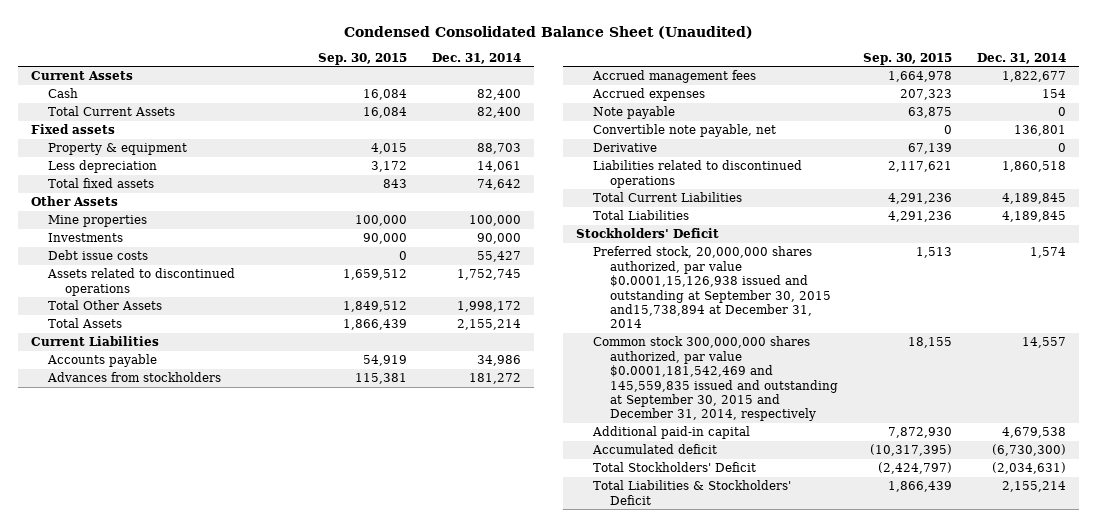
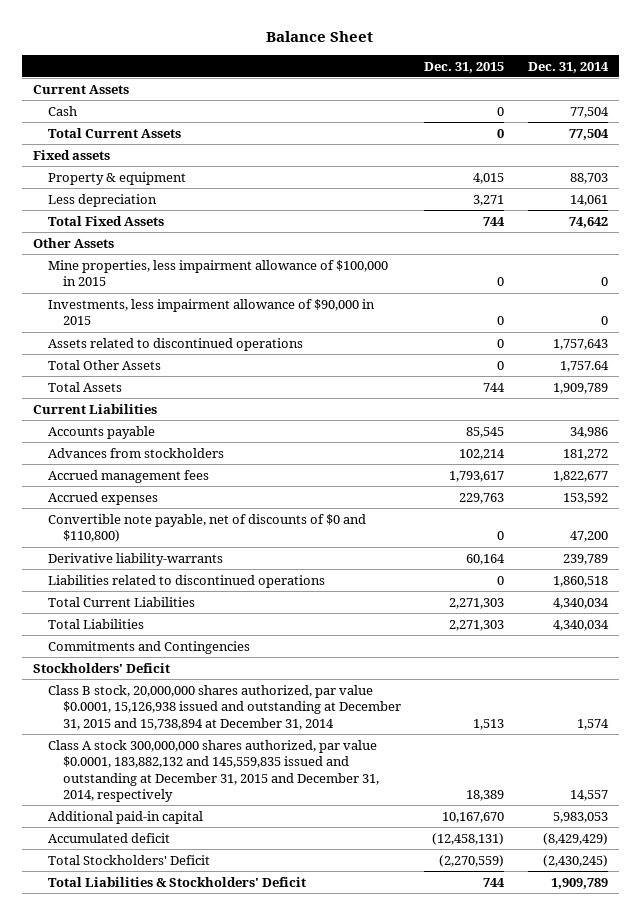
[343,25,753,39] Condensed Consolidated Balance Sheet (Unaudited) -> [266,30,374,42] Balance Sheet
[318,52,408,65] Sep. 30, 2015 -> none
none -> [424,61,505,73] Dec. 31, 2015
[477,89,522,101] 82,400 -> [569,106,609,118] 77,504
[477,107,522,119] 82,400 -> [568,128,609,140] 77,504
[48,178,155,189] Total fixed assets -> [48,215,165,226] Total Fixed Assets
[48,233,124,243] Investments -> none
[48,250,149,261] Debt issue costs -> none
[48,215,148,228] Mine properties -> [48,259,389,287] Mine properties, less impairment allowance of $100,000 in 2015
[469,215,522,227] 100,000 -> [600,277,608,287] 0
none -> [48,298,376,326] Investments, less impairment allowance of $90,000 in 2015
[457,269,522,281] 1,752,745 -> [552,338,608,350] 1,757,643
[457,301,522,313] 1,998,172 -> [559,360,609,372] 1,757.64
[457,319,522,331] 2,155,214 -> [552,382,608,394] 1,909,789
[592,106,675,120] Note payable -> none
[592,143,657,153] Derivative -> none
[1042,89,1067,99] 154 -> [562,492,608,504] 153,592
[592,124,776,138] Convertible note payable, net -> [48,513,367,543] Convertible note payable, net of discounts of $0 and $110,800)
[1014,125,1067,137] 136,801 -> [569,531,608,543] 47,200
none -> [48,552,224,566] Derivative liability-warrants
[1002,193,1067,205] 4,189,845 -> [552,597,609,609] 4,340,034
[1002,211,1067,223] 4,189,845 -> [552,619,609,631] 4,340,034
none -> [48,640,251,654] Commitments and Contingencies
[592,246,831,329] Preferred stock, 20,000,000 shares authorized, par value $0.0001,15,126,938 issued and outstanding at September 30, 2015 and15,738,894 at December 31, 2014 -> [48,684,402,730] Class B stock, 20,000,000 shares authorized, par value $0.0001, 15,126,938 issued and outstanding at December 31, 2015 and 15,738,894 at December 31, 2014
[592,336,838,422] Common stock 300,000,000 shares authorized, par value $0.0001,181,542,469 and 145,559,835 issued and outstanding at September 30, 2015 and December 31, 2014, respectively -> [48,739,380,803] Class A stock 300,000,000 shares authorized, par value $0.0001, 183,882,132 and 145,559,835 issued and outstanding at December 31, 2015 and December 31, 2014, respectively
[1002,427,1067,439] 4,679,538 -> [552,811,608,823] 5,983,053
[992,444,1067,457] (6,730,300) -> [542,832,608,845] (8,429,429)
[992,462,1067,475] (2,034,631) -> [542,854,608,867] (2,430,245)
[1002,481,1067,493] 2,155,214 -> [550,877,608,889] 1,909,789

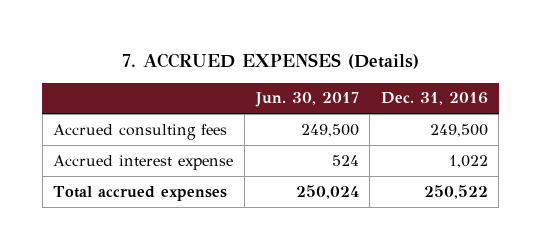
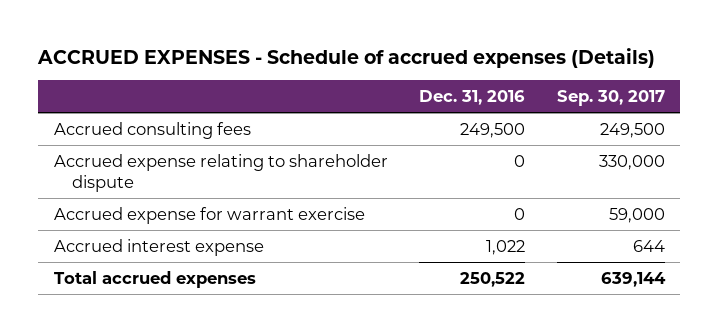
[121,52,419,69] 7. ACCRUED EXPENSES (Details) -> [37,47,656,68] ACCRUED EXPENSES - Schedule of accrued expenses (Details)
[254,92,359,108] Jun. 30, 2017 -> none
none -> [556,90,665,107] Sep. 30, 2017
none -> [53,153,388,192] Accrued expense relating to shareholder dispute
none -> [53,206,365,224] Accrued expense for warrant exercise

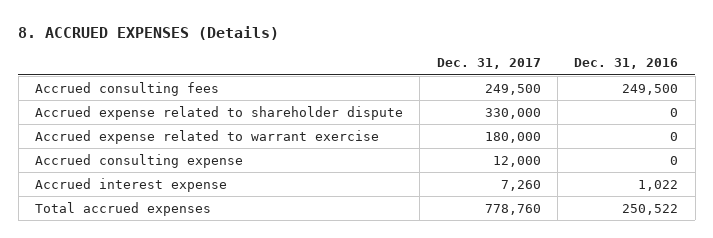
[37,47,656,68] ACCRUED EXPENSES - Schedule of accrued expenses (Details) -> [18,26,280,41] 8. ACCRUED EXPENSES (Details)
[556,90,665,107] Sep. 30, 2017 -> none
none -> [436,58,541,70] Dec. 31, 2017
[53,153,388,192] Accrued expense relating to shareholder dispute -> [35,105,404,120] Accrued expense related to shareholder dispute
[53,206,365,224] Accrued expense for warrant exercise -> [35,129,380,144] Accrued expense related to warrant exercise
none -> [35,153,244,168] Accrued consulting expense

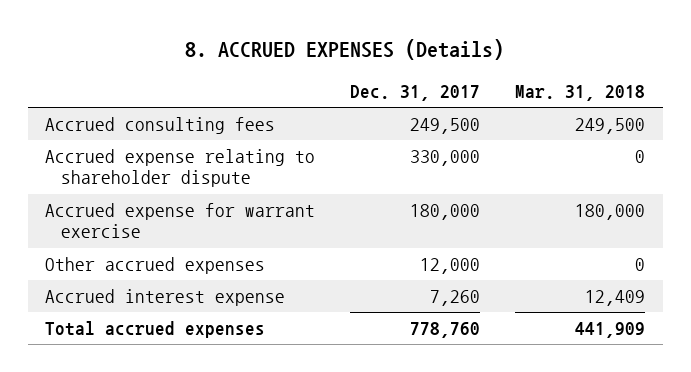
[574,58,679,70] Dec. 31, 2016 -> none
none -> [515,84,646,101] Mar. 31, 2018
[35,153,244,168] Accrued consulting expense -> none
[35,105,404,120] Accrued expense related to shareholder dispute -> [45,149,316,188] Accrued expense relating to shareholder dispute
[35,129,380,144] Accrued expense related to warrant exercise -> [45,203,316,239] Accrued expense for warrant exercise
none -> [45,257,266,275] Other accrued expenses

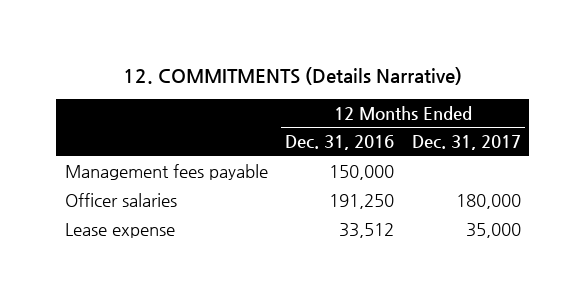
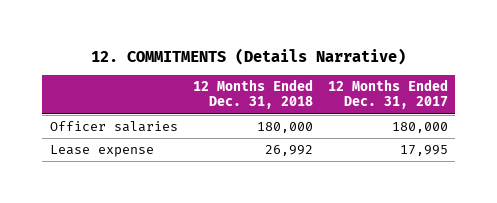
[285,135,395,151] Dec. 31, 2016 -> none
none -> [192,79,313,110] 12 Months Ended Dec. 31, 2018
[64,164,268,181] Management fees payable -> none
[465,223,521,239] 35,000 -> [399,145,448,157] 17,995

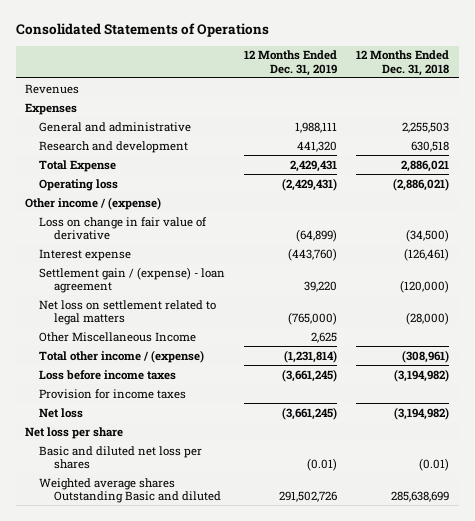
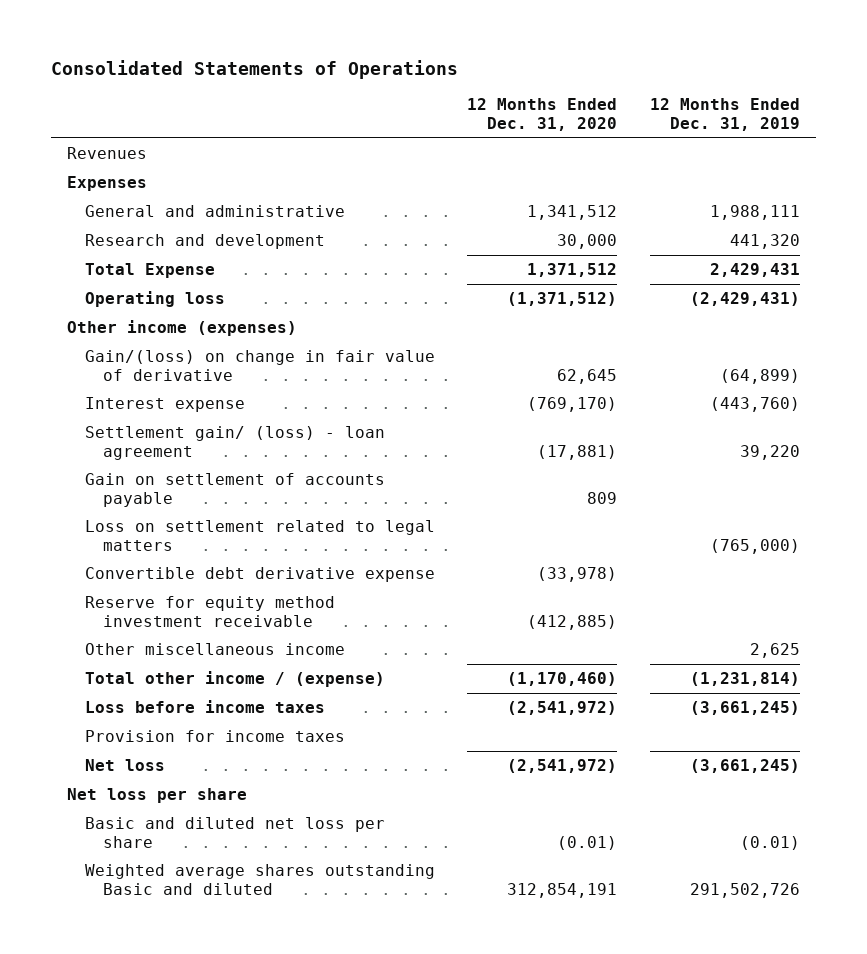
[356,50,450,76] 12 Months Ended Dec. 31, 2018 -> none
none -> [467,98,618,131] 12 Months Ended Dec. 31, 2020
[25,196,162,210] Other income / (expense) -> [66,320,297,337] Other income (expenses)
[39,216,208,241] Loss on change in fair value of derivative -> [84,350,435,381] Gain/(loss) on change in fair value of derivative
[39,266,226,294] Settlement gain / (expense) - loan agreement -> [84,426,385,460] Settlement gain/ (loss) - loan agreement
none -> [84,473,385,507] Gain on settlement of accounts payable
[39,299,217,326] Net loss on settlement related to legal matters -> [84,520,435,551] Loss on settlement related to legal matters
none -> [84,567,435,583] Convertible debt derivative expense
none -> [84,596,335,627] Reserve for equity method investment receivable
[39,331,197,342] Other Miscellaneous Income -> [84,643,345,656] Other miscellaneous income
[39,445,203,470] Basic and diluted net loss per shares -> [84,817,385,848] Basic and diluted net loss per share
[39,477,221,504] Weighted average shares Outstanding Basic and diluted -> [84,864,435,895] Weighted average shares outstanding Basic and diluted

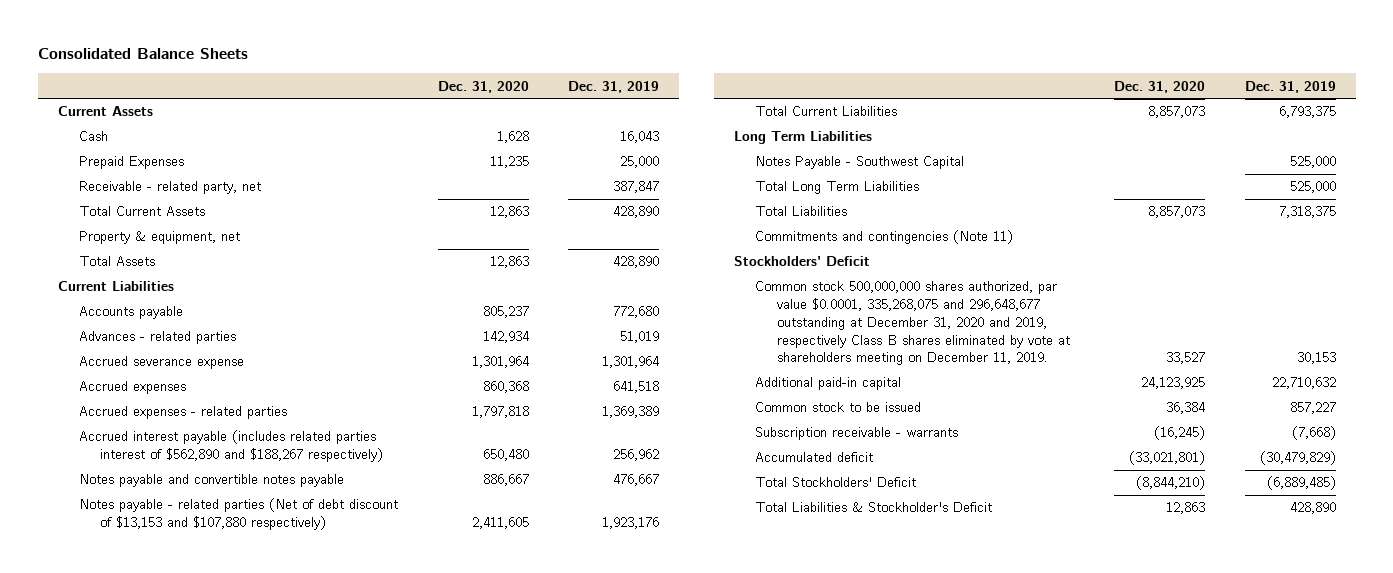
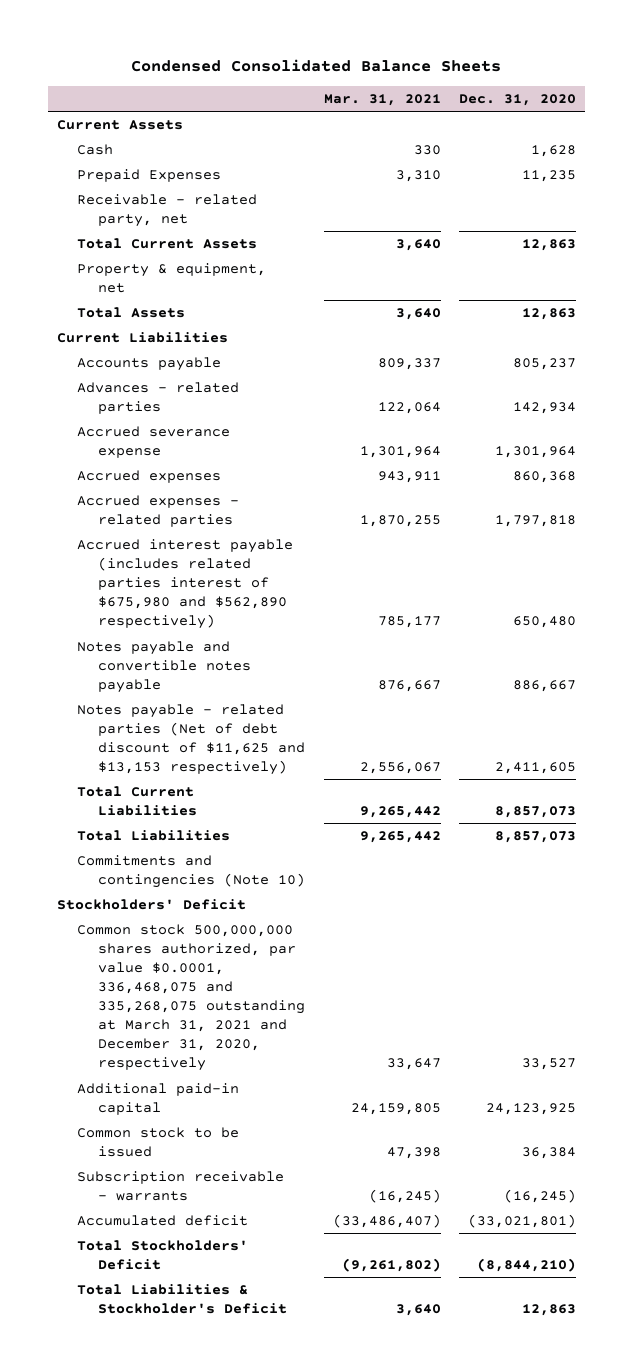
[37,48,248,60] Consolidated Balance Sheets -> [131,58,502,72] Condensed Consolidated Balance Sheets
[568,80,660,93] Dec. 31, 2019 -> none
none -> [323,93,441,106] Mar. 31, 2021
[78,430,384,463] Accrued interest payable (includes related parties interest of $562,890 and $188,267 respectively) -> [77,539,294,630] Accrued interest payable (includes related parties interest of $675,980 and $562,890 respectively)
[78,498,398,531] Notes payable - related parties (Net of debt discount of $13,153 and $107,880 respectively) -> [77,704,306,776] Notes payable - related parties (Net of debt discount of $11,625 and $13,153 respectively)
[733,131,872,145] Long Term Liabilities -> none
[755,156,965,170] Notes Payable - Southwest Capital -> none
[755,181,920,195] Total Long Term Liabilities -> none
[755,230,1014,245] Commitments and contingencies (Note 11) -> [77,855,306,889] Commitments and contingencies (Note 10)
[755,281,1070,366] Common stock 500,000,000 shares authorized, par value $0.0001, 335,268,075 and 296,648,677 outstanding at December 31, 2020 and 2019, respectively Class B shares eliminated by vote at shareholders meeting on December 11, 2019. -> [77,924,306,1072] Common stock 500,000,000 shares authorized, par value $0.0001, 336,468,075 and 335,268,075 outstanding at March 31, 2021 and December 31, 2020, respectively

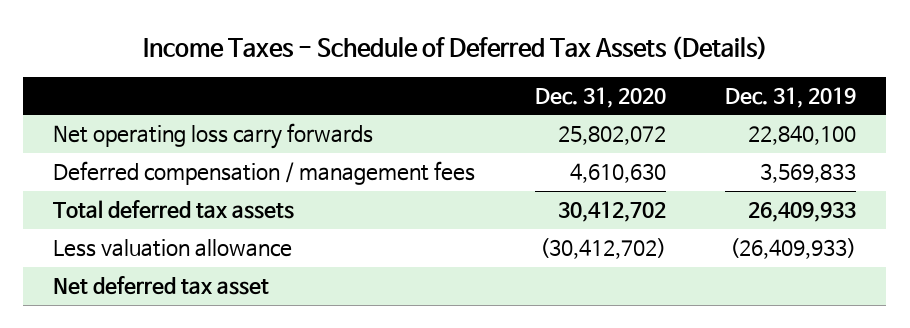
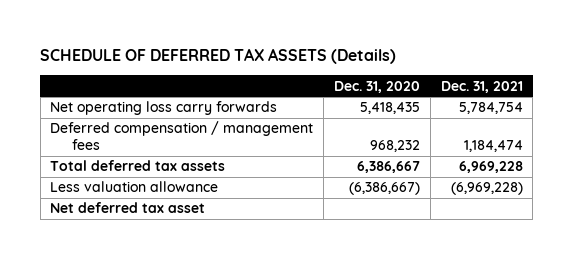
[142,35,768,60] Income Taxes - Schedule of Deferred Tax Assets (Details) -> [40,48,397,65] SCHEDULE OF DEFERRED TAX ASSETS (Details)
[725,86,857,108] Dec. 31, 2019 -> none
none -> [440,80,523,93] Dec. 31, 2021
[557,126,666,146] 25,802,072 -> [360,102,421,115] 5,418,435
[569,163,666,184] 4,610,630 -> [370,140,421,153] 968,232
[557,201,666,223] 30,412,702 -> [357,161,421,174] 6,386,667
[539,238,666,260] (30,412,702) -> [349,182,421,196] (6,386,667)

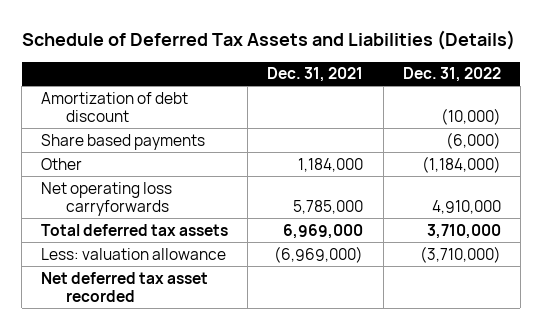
[40,48,397,65] SCHEDULE OF DEFERRED TAX ASSETS (Details) -> [21,30,515,51] Schedule of Deferred Tax Assets and Liabilities (Details)
[334,80,421,93] Dec. 31, 2020 -> none
none -> [402,67,501,83] Dec. 31, 2022
[50,121,314,151] Deferred compensation / management fees -> none
none -> [41,91,189,122] Amortization of debt discount
none -> [41,133,206,150] Share based payments
none -> [41,157,83,170] Other
[50,101,278,116] Net operating loss carry forwards -> [41,181,173,216] Net operating loss carryforwards
[458,102,523,115] 5,784,754 -> [293,199,364,214] 5,785,000
[458,161,523,174] 6,969,228 -> [283,223,364,239] 6,969,000
[50,181,219,193] Less valuation allowance -> [41,247,227,260] Less: valuation allowance
[450,182,523,196] (6,969,228) -> [274,245,364,263] (6,969,000)
[50,202,206,214] Net deferred tax asset -> [41,271,209,302] Net deferred tax asset recorded

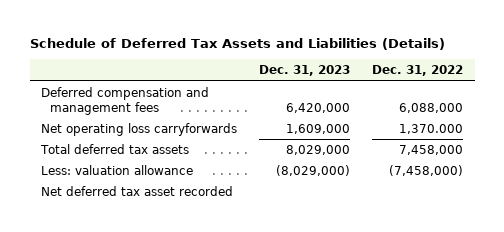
[267,67,364,83] Dec. 31, 2021 -> none
none -> [259,65,351,77] Dec. 31, 2023
[41,91,189,122] Amortization of debt discount -> none
[41,133,206,150] Share based payments -> none
[41,157,83,170] Other -> none
none -> [40,86,209,115] Deferred compensation and management fees
[431,199,501,214] 4,910,000 -> [399,123,464,134] 1,370.000
[426,223,501,239] 3,710,000 -> [399,144,464,155] 7,458,000
[419,245,501,263] (3,710,000) -> [389,164,464,176] (7,458,000)

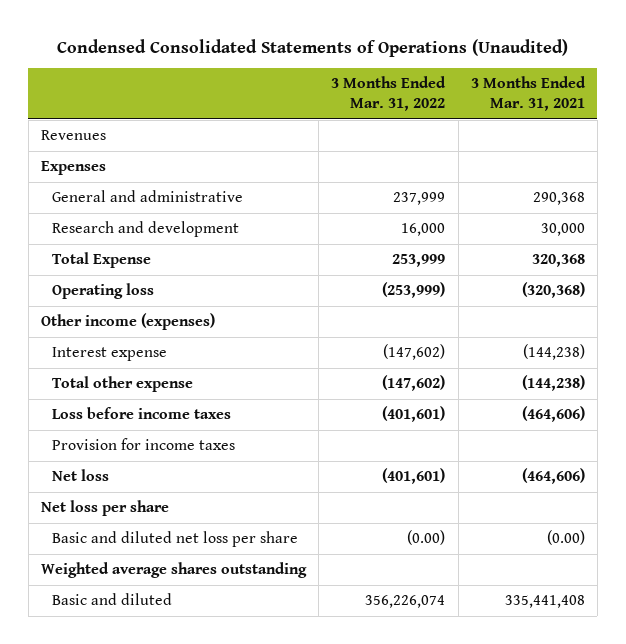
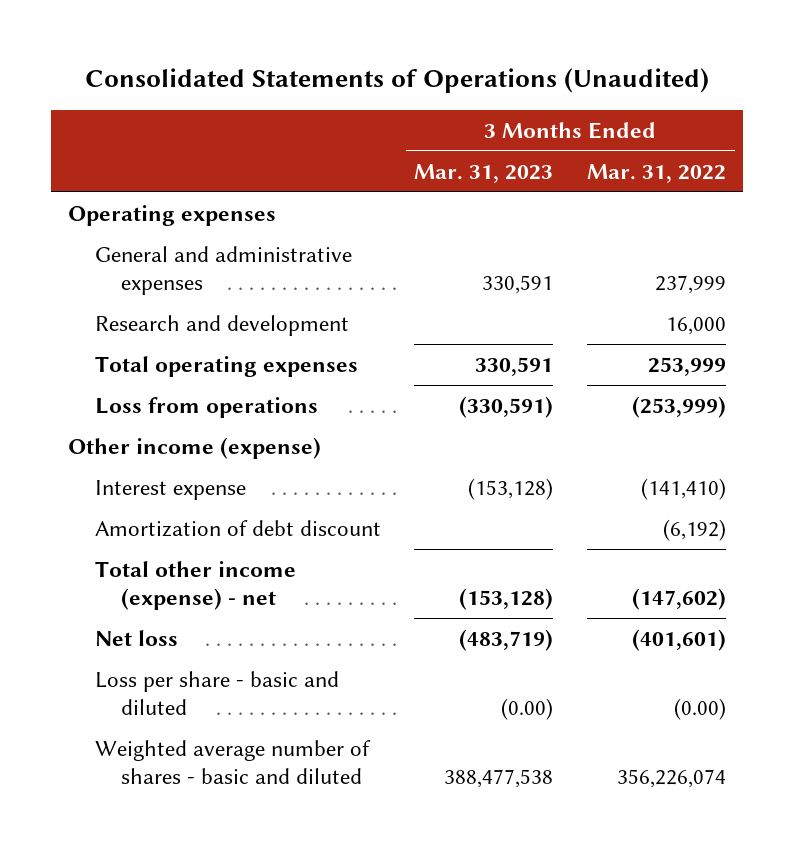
[56,38,568,57] Condensed Consolidated Statements of Operations (Unaudited) -> [84,67,709,93] Consolidated Statements of Operations (Unaudited)
[470,76,586,112] 3 Months Ended Mar. 31, 2021 -> none
none -> [414,163,554,183] Mar. 31, 2023
[41,130,107,141] Revenues -> none
[41,161,107,176] Expenses -> [67,204,276,226] Operating expenses
[52,190,244,203] General and administrative -> [94,245,352,296] General and administrative expenses
[52,407,232,420] Loss before income taxes -> none
[52,438,236,451] Provision for income taxes -> none
[52,252,152,269] Total Expense -> [94,355,358,377] Total operating expenses
[52,283,155,300] Operating loss -> [94,396,318,418] Loss from operations
[41,313,216,331] Other income (expenses) -> [67,436,321,459] Other income (expense)
[383,344,446,361] (147,602) -> [641,477,727,500] (141,410)
none -> [94,519,381,537] Amortization of debt discount
[52,376,194,393] Total other expense -> [94,560,296,611] Total other income (expense) - net
[41,500,170,517] Net loss per share -> none
[41,562,308,579] Weighted average shares outstanding -> none
[52,531,299,548] Basic and diluted net loss per share -> [94,670,339,716] Loss per share - basic and diluted
[52,593,173,606] Basic and diluted -> [94,739,371,785] Weighted average number of shares - basic and diluted

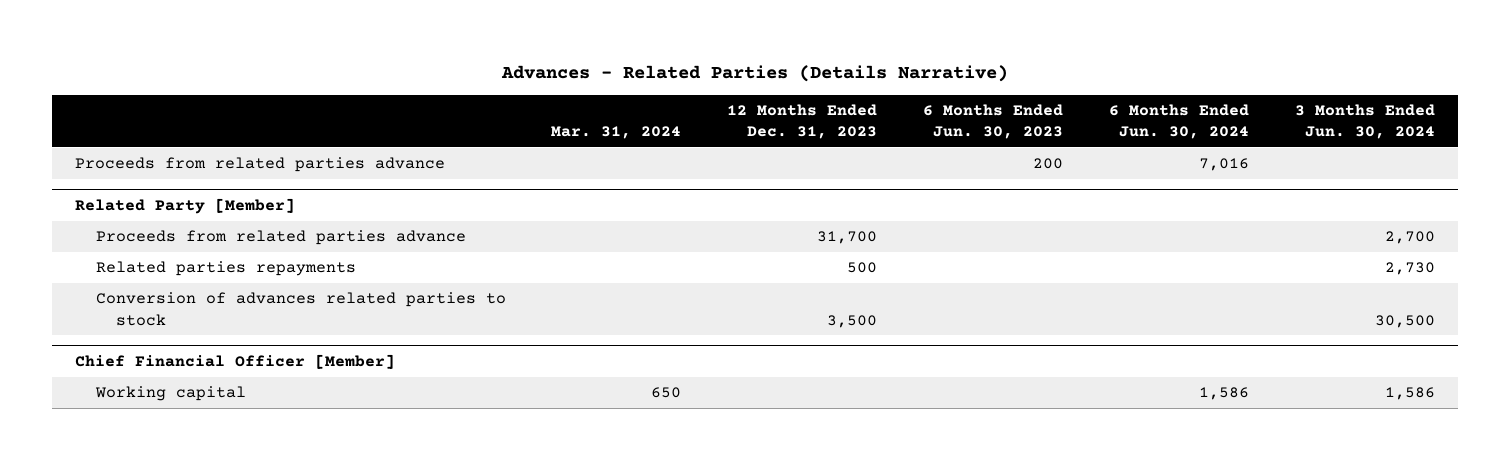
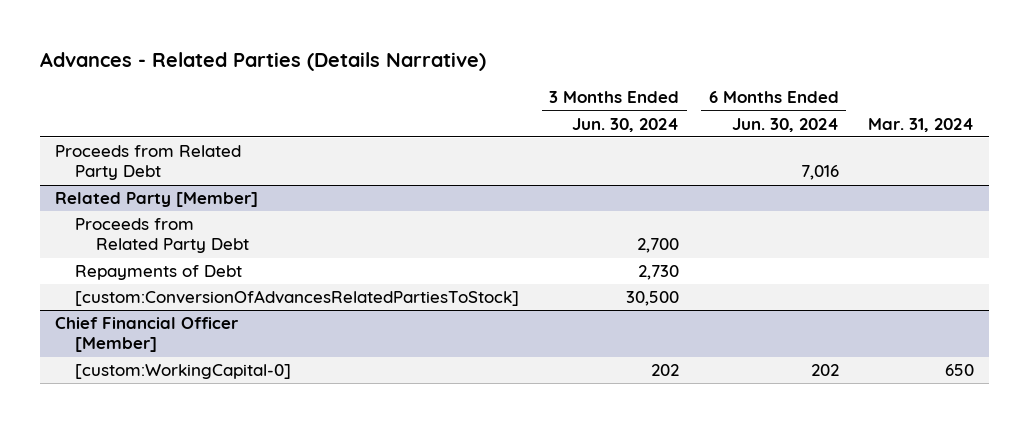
[727,103,878,140] 12 Months Ended Dec. 31, 2023 -> none
[923,103,1064,140] 6 Months Ended Jun. 30, 2023 -> none
[74,157,445,173] Proceeds from related parties advance -> [54,145,241,181] Proceeds from Related Party Debt
[95,230,466,246] Proceeds from related parties advance -> [75,218,250,254] Proceeds from Related Party Debt
[95,261,356,277] Related parties repayments -> [75,265,243,281] Repayments of Debt
[95,292,506,326] Conversion of advances related parties to stock -> [75,290,520,307] [custom:ConversionOfAdvancesRelatedPartiesToStock]
[94,386,246,402] Working capital -> none
none -> [75,364,292,380] [custom:WorkingCapital-0]

